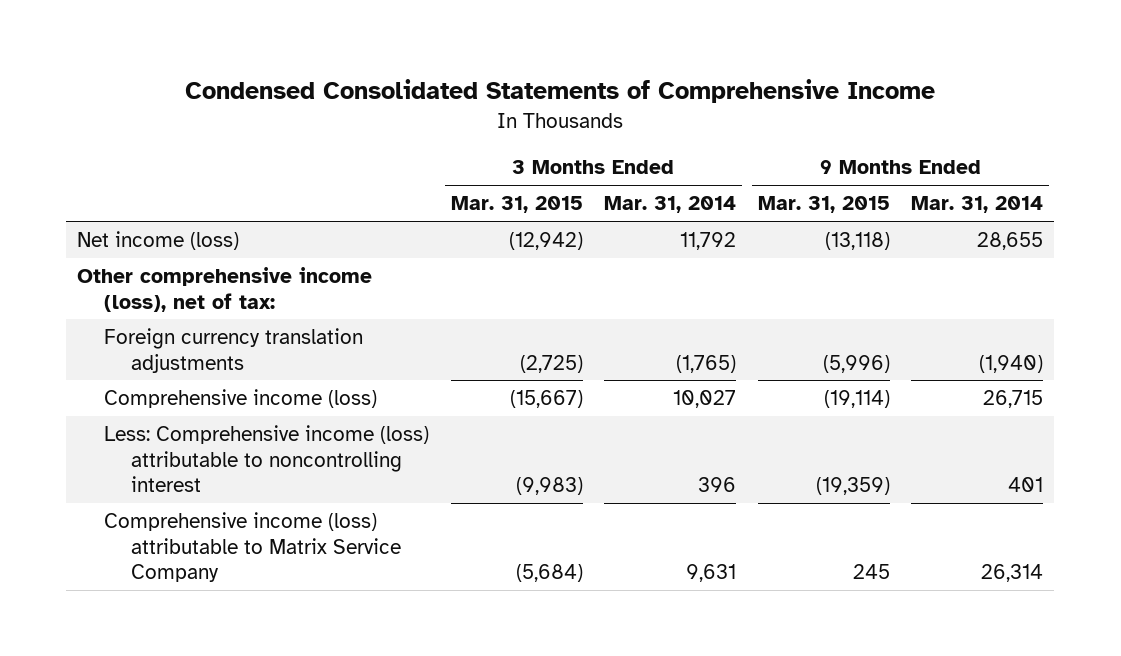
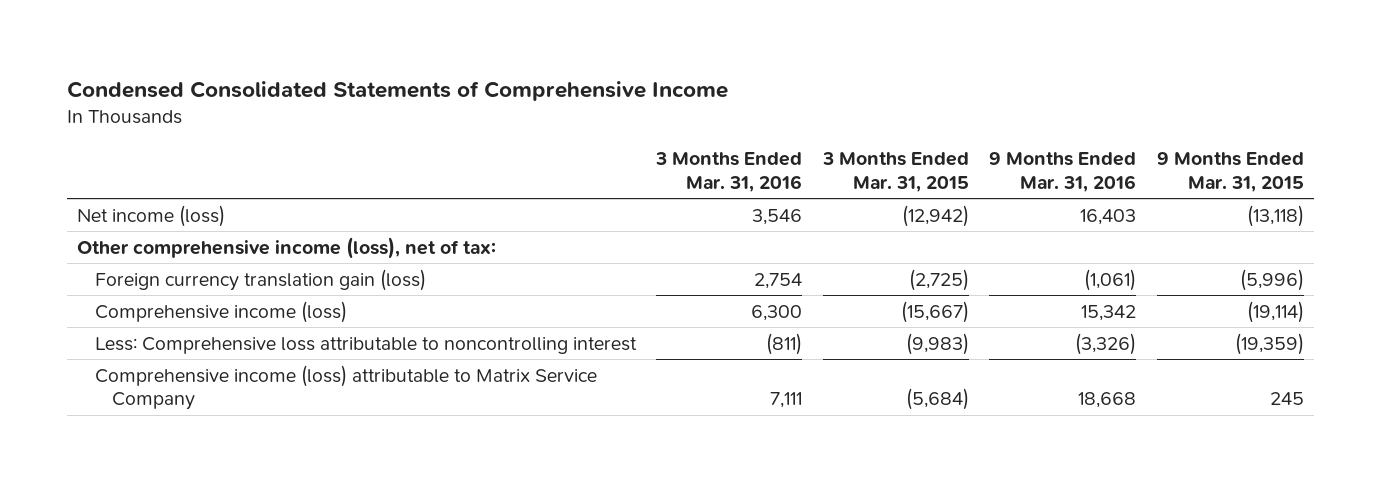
[604,196,737,214] Mar. 31, 2014 -> none
[911,196,1044,214] Mar. 31, 2014 -> none
none -> [655,152,803,193] 3 Months Ended Mar. 31, 2016
none -> [989,152,1137,193] 9 Months Ended Mar. 31, 2016
[104,328,364,373] Foreign currency translation adjustments -> [94,268,426,291] Foreign currency translation gain (loss)
[104,425,430,492] Less: Comprehensive income (loss) attributable to noncontrolling interest -> [94,336,637,354] Less: Comprehensive loss attributable to noncontrolling interest

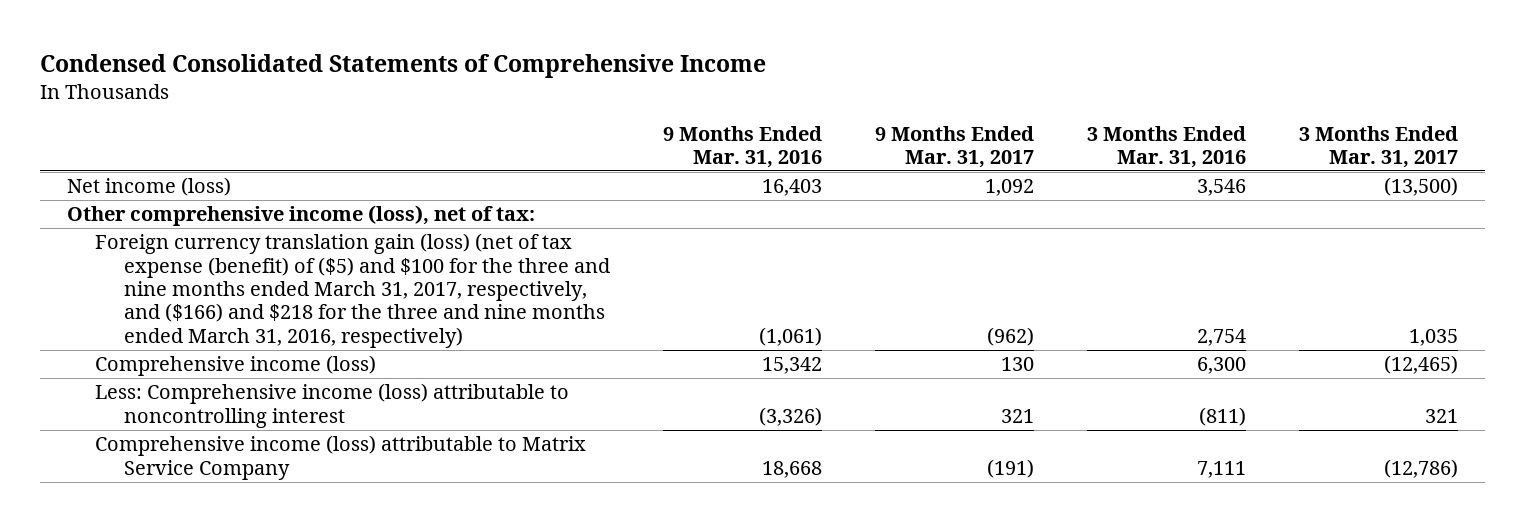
[821,152,969,193] 3 Months Ended Mar. 31, 2015 -> none
[1157,152,1305,193] 9 Months Ended Mar. 31, 2015 -> none
none -> [874,125,1034,168] 9 Months Ended Mar. 31, 2017
none -> [1298,125,1458,168] 3 Months Ended Mar. 31, 2017
[94,268,426,291] Foreign currency translation gain (loss) -> [95,233,610,348] Foreign currency translation gain (loss) (net of tax expense (benefit) of ($5) and $100 for the three and nine months ended March 31, 2017, respectively, and ($166) and $218 for the three and nine months ended March 31, 2016, respectively)
[94,336,637,354] Less: Comprehensive loss attributable to noncontrolling interest -> [95,383,570,428] Less: Comprehensive income (loss) attributable to noncontrolling interest

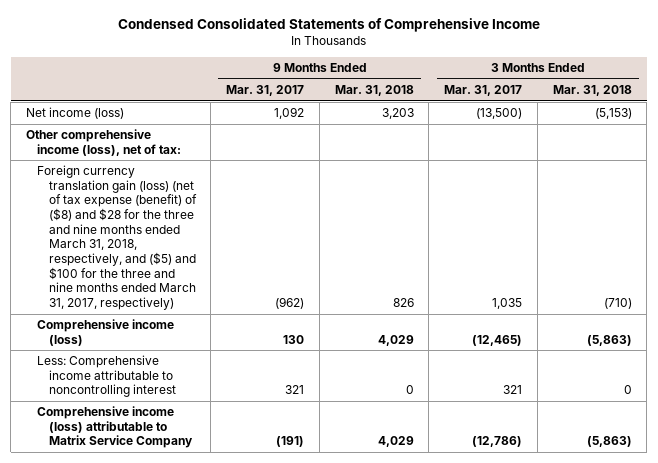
[662,125,822,168] 9 Months Ended Mar. 31, 2016 -> none
[1086,125,1246,168] 3 Months Ended Mar. 31, 2016 -> none
none -> [334,85,414,97] Mar. 31, 2018
none -> [552,85,632,97] Mar. 31, 2018
[95,233,610,348] Foreign currency translation gain (loss) (net of tax expense (benefit) of ($5) and $100 for the three and nine months ended March 31, 2017, respectively, and ($166) and $218 for the three and nine months ended March 31, 2016, respectively) -> [37,165,197,311] Foreign currency translation gain (loss) (net of tax expense (benefit) of ($8) and $28 for the three and nine months ended March 31, 2018, respectively, and ($5) and $100 for the three and nine months ended March 31, 2017, respectively)
[95,383,570,428] Less: Comprehensive income (loss) attributable to noncontrolling interest -> [37,355,176,398] Less: Comprehensive income attributable to noncontrolling interest

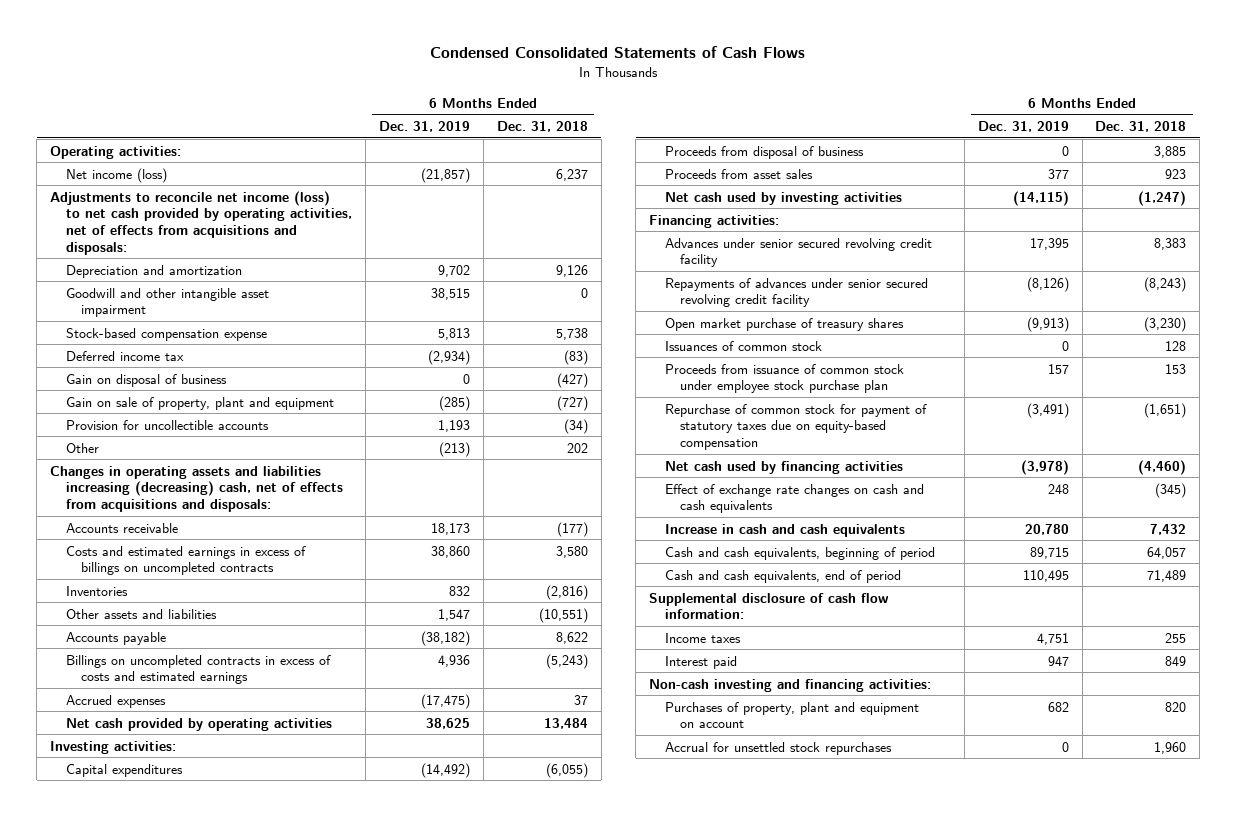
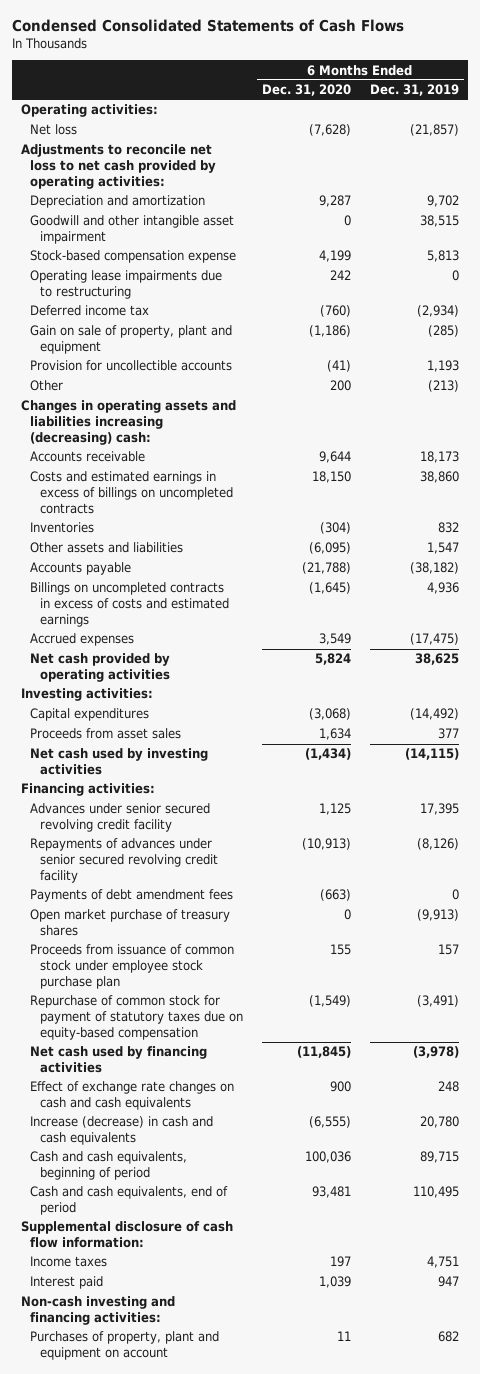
[496,120,588,132] Dec. 31, 2018 -> none
none -> [261,84,351,97] Dec. 31, 2020
[65,167,167,183] Net income (loss) -> [30,124,78,136] Net loss
[50,190,352,255] Adjustments to reconcile net income (loss) to net cash provided by operating activities, net of effects from acquisitions and disposals: -> [21,144,217,189] Adjustments to reconcile net loss to net cash provided by operating activities:
none -> [30,270,223,300] Operating lease impairments due to restructuring
[65,373,227,387] Gain on disposal of business -> none
[50,465,343,512] Changes in operating assets and liabilities increasing (decreasing) cash, net of effects from acquisitions and disposals: -> [21,400,237,445] Changes in operating assets and liabilities increasing (decreasing) cash:
[664,145,864,159] Proceeds from disposal of business -> none
none -> [30,889,234,903] Payments of debt amendment fees
[664,340,822,351] Issuances of common stock -> none
[664,523,905,537] Increase in cash and cash equivalents -> [30,1116,214,1146] Increase (decrease) in cash and cash equivalents
[664,741,892,755] Accrual for unsettled stock repurchases -> none

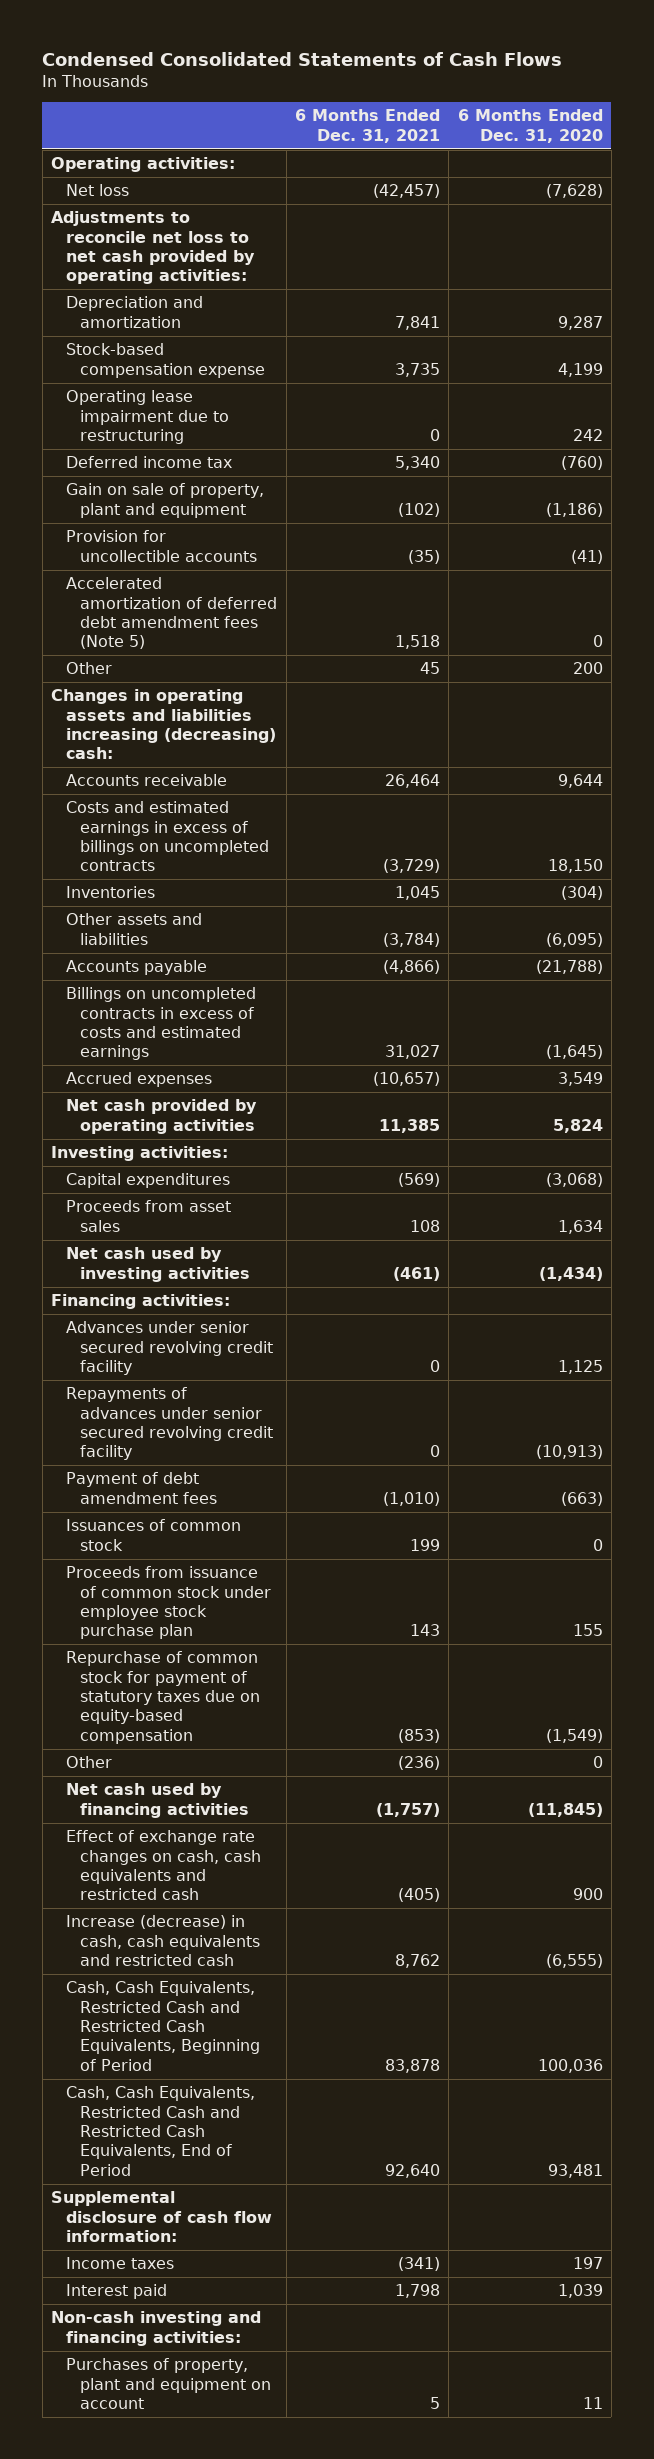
[369,84,459,97] Dec. 31, 2019 -> none
none -> [294,109,440,143] 6 Months Ended Dec. 31, 2021
[30,215,235,245] Goodwill and other intangible asset impairment -> none
[30,270,223,300] Operating lease impairments due to restructuring -> [65,390,230,444] Operating lease impairment due to restructuring
none -> [65,577,278,650] Accelerated amortization of deferred debt amendment fees (Note 5)
[30,909,231,937] Open market purchase of treasury shares -> none
[30,889,234,903] Payments of debt amendment fees -> [65,1472,218,1504] Payment of debt amendment fees
none -> [65,1519,241,1551] Issuances of common stock
none -> [65,1756,112,1769] Other
[30,1081,235,1111] Effect of exchange rate changes on cash and cash equivalents -> [65,1830,262,1901] Effect of exchange rate changes on cash, cash equivalents and restricted cash
[30,1116,214,1146] Increase (decrease) in cash and cash equivalents -> [65,1915,261,1966] Increase (decrease) in cash, cash equivalents and restricted cash
[30,1151,188,1181] Cash and cash equivalents, beginning of period -> [65,1981,261,2071] Cash, Cash Equivalents, Restricted Cash and Restricted Cash Equivalents, Beginning of Period
[30,1186,229,1216] Cash and cash equivalents, end of period -> [65,2086,255,2176] Cash, Cash Equivalents, Restricted Cash and Restricted Cash Equivalents, End of Period

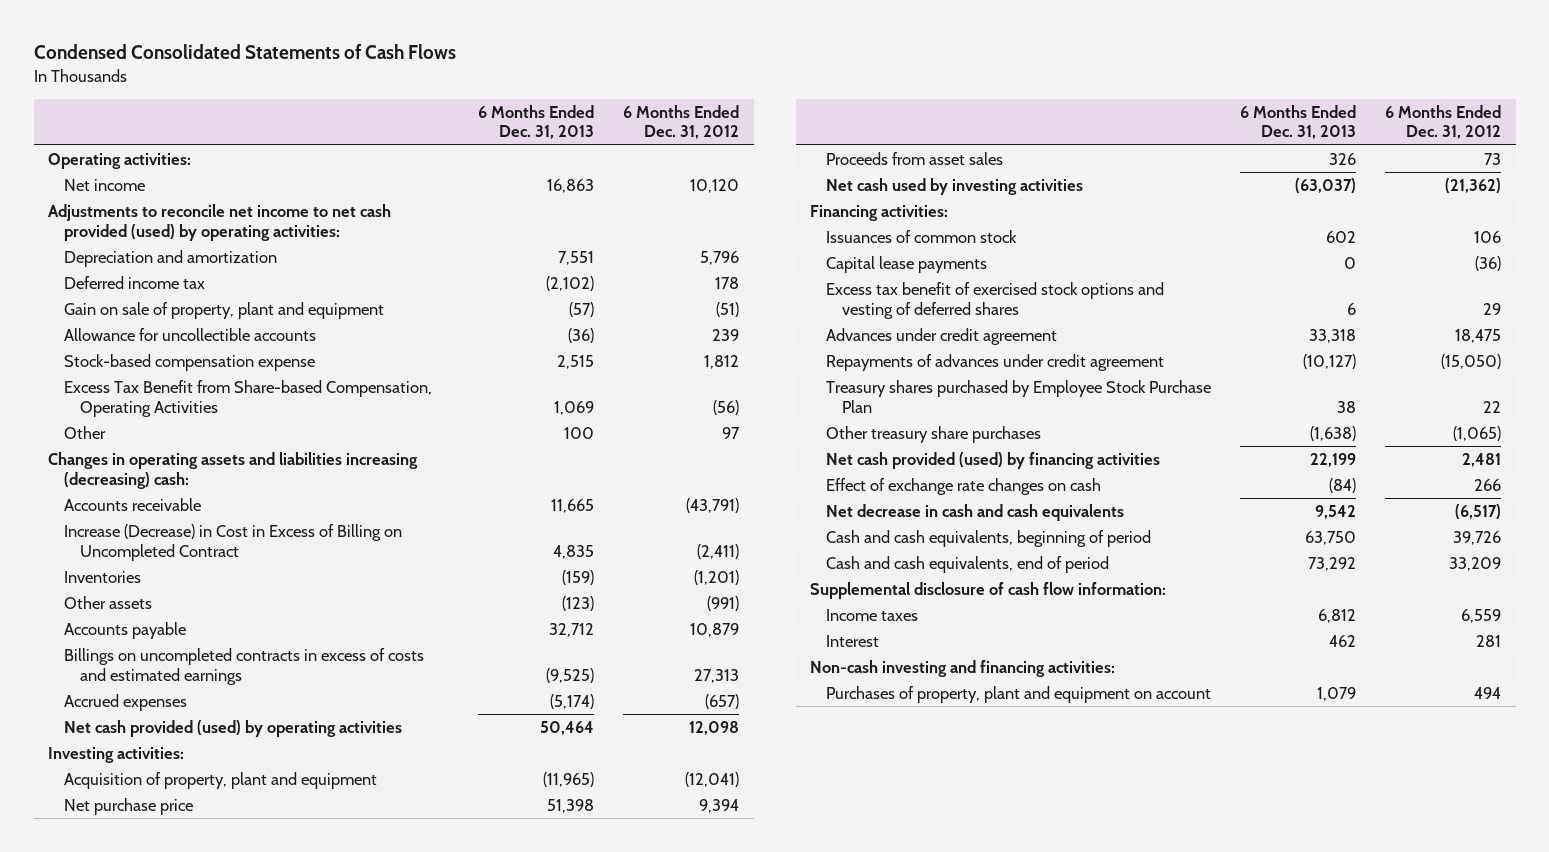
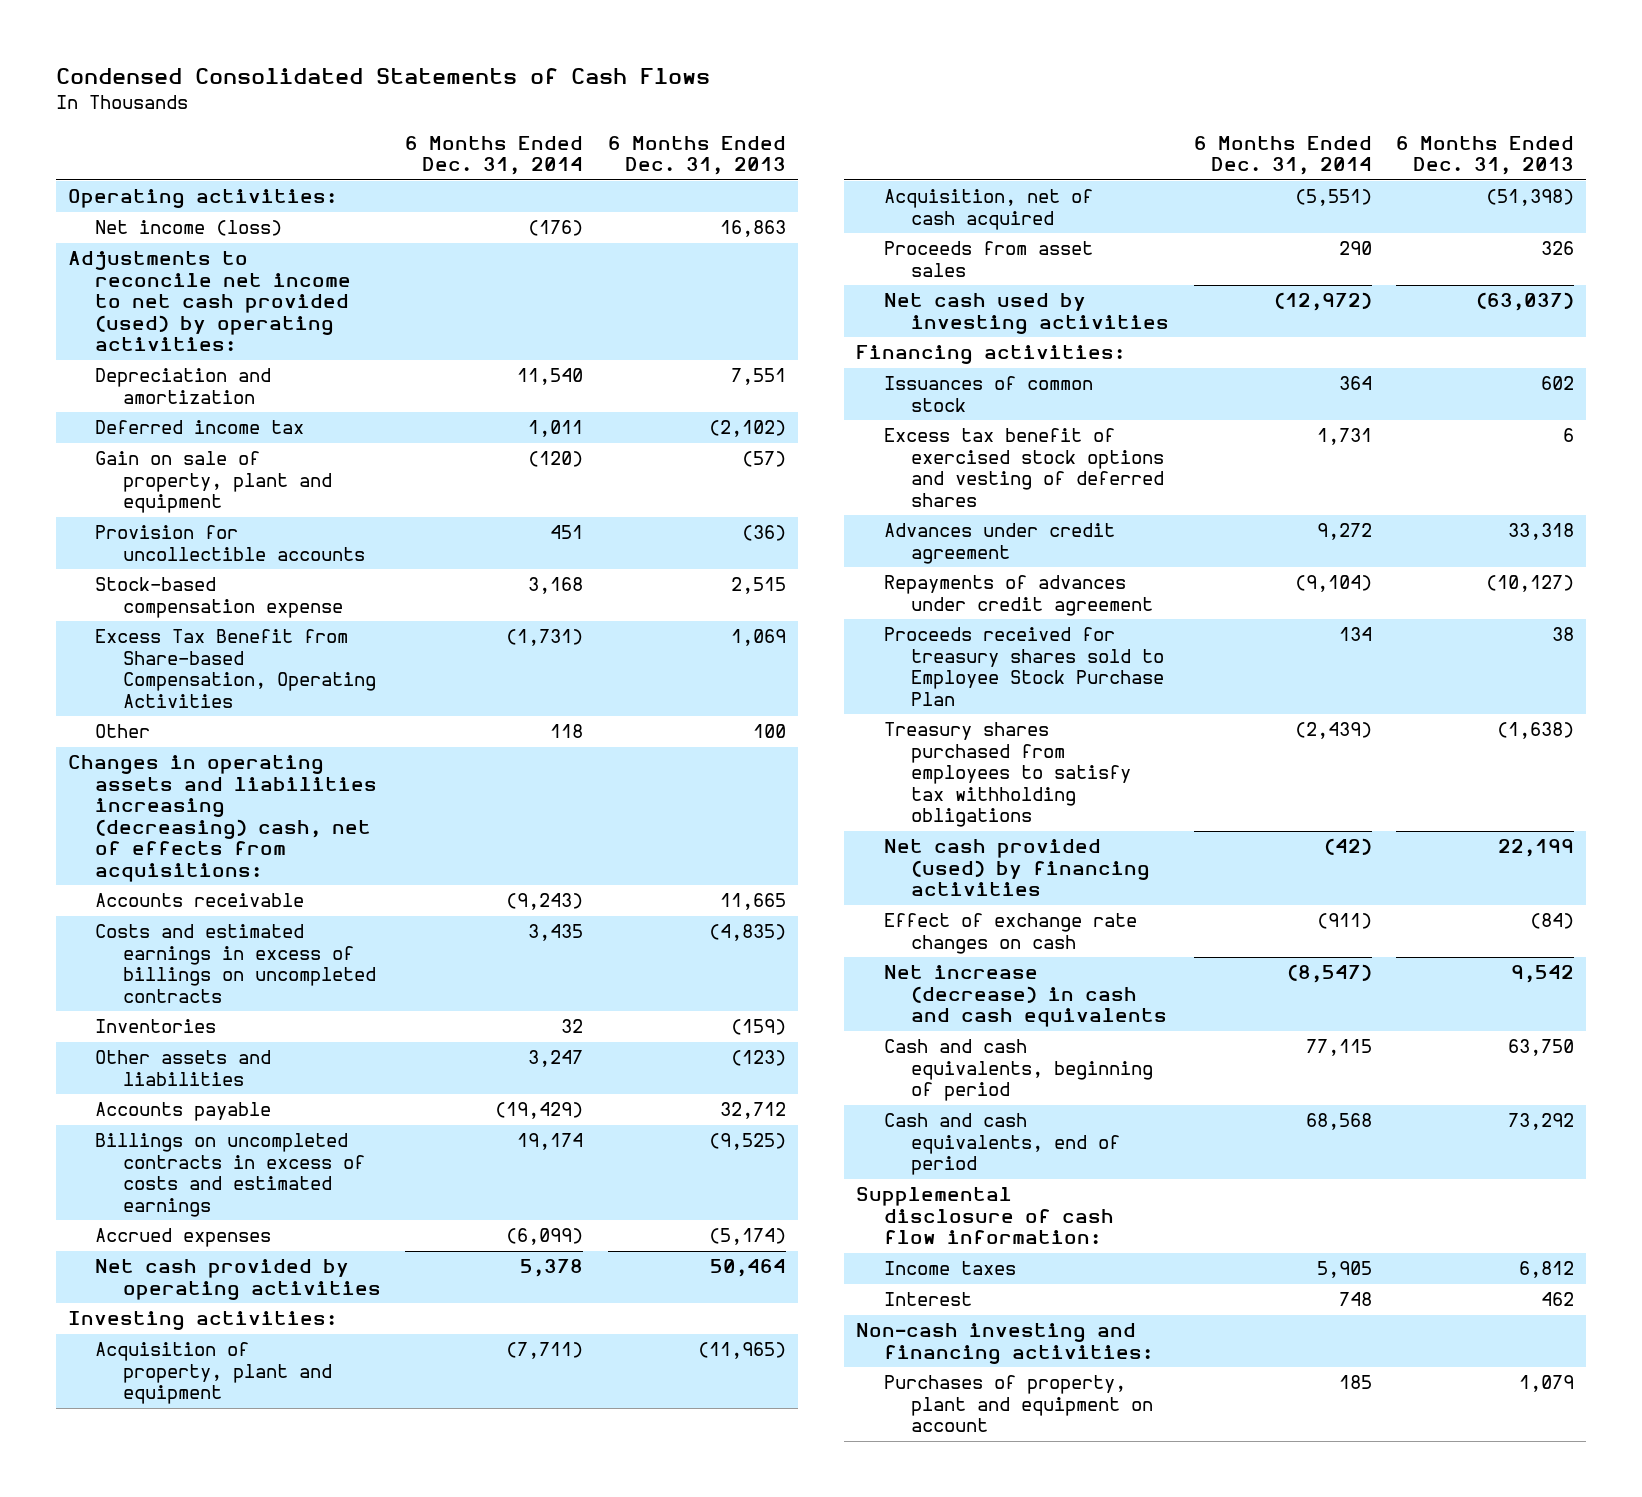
[623,104,740,140] 6 Months Ended Dec. 31, 2012 -> none
none -> [405,135,584,175] 6 Months Ended Dec. 31, 2014
[63,178,145,191] Net income -> [95,220,283,237] Net income (loss)
[63,327,316,341] Allowance for uncollectible accounts -> [95,525,366,561] Provision for uncollectible accounts
[48,451,419,489] Changes in operating assets and liabilities increasing (decreasing) cash: -> [67,755,378,882] Changes in operating assets and liabilities increasing (decreasing) cash, net of effects from acquisitions:
[63,523,402,561] Increase (Decrease) in Cost in Excess of Billing on Uncompleted Contract -> [95,924,377,1003] Costs and estimated earnings in excess of billings on uncompleted contracts
[553,544,595,559] 4,835 -> [708,924,786,942] (4,835)
[63,595,152,609] Other assets -> [95,1050,272,1086] Other assets and liabilities
[63,719,402,737] Net cash provided (used) by operating activities -> [95,1259,382,1300] Net cash provided by operating activities
[63,797,193,815] Net purchase price -> none
none -> [883,189,1093,230] Acquisition, net of cash acquired
[825,255,987,273] Capital lease payments -> none
[825,379,1211,413] Treasury shares purchased by Employee Stock Purchase Plan -> [883,627,1165,706] Proceeds received for treasury shares sold to Employee Stock Purchase Plan
[825,425,1041,443] Other treasury share purchases -> [883,722,1132,828] Treasury shares purchased from employees to satisfy tax withholding obligations
[825,503,1124,521] Net decrease in cash and cash equivalents -> [883,965,1168,1028] Net increase (decrease) in cash and cash equivalents

